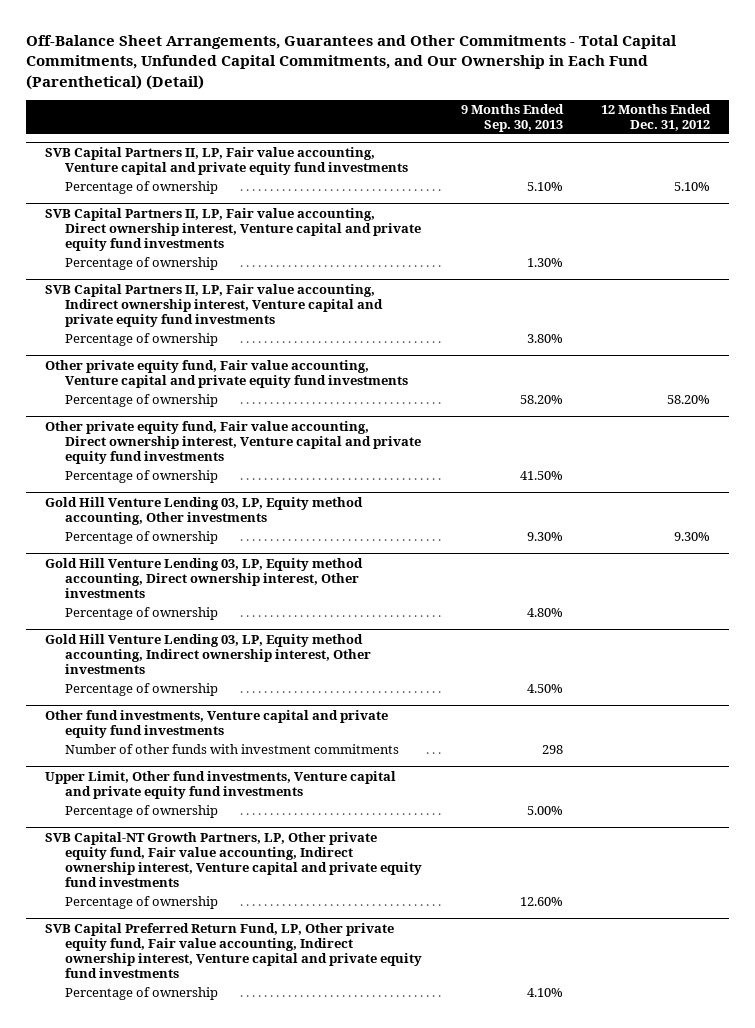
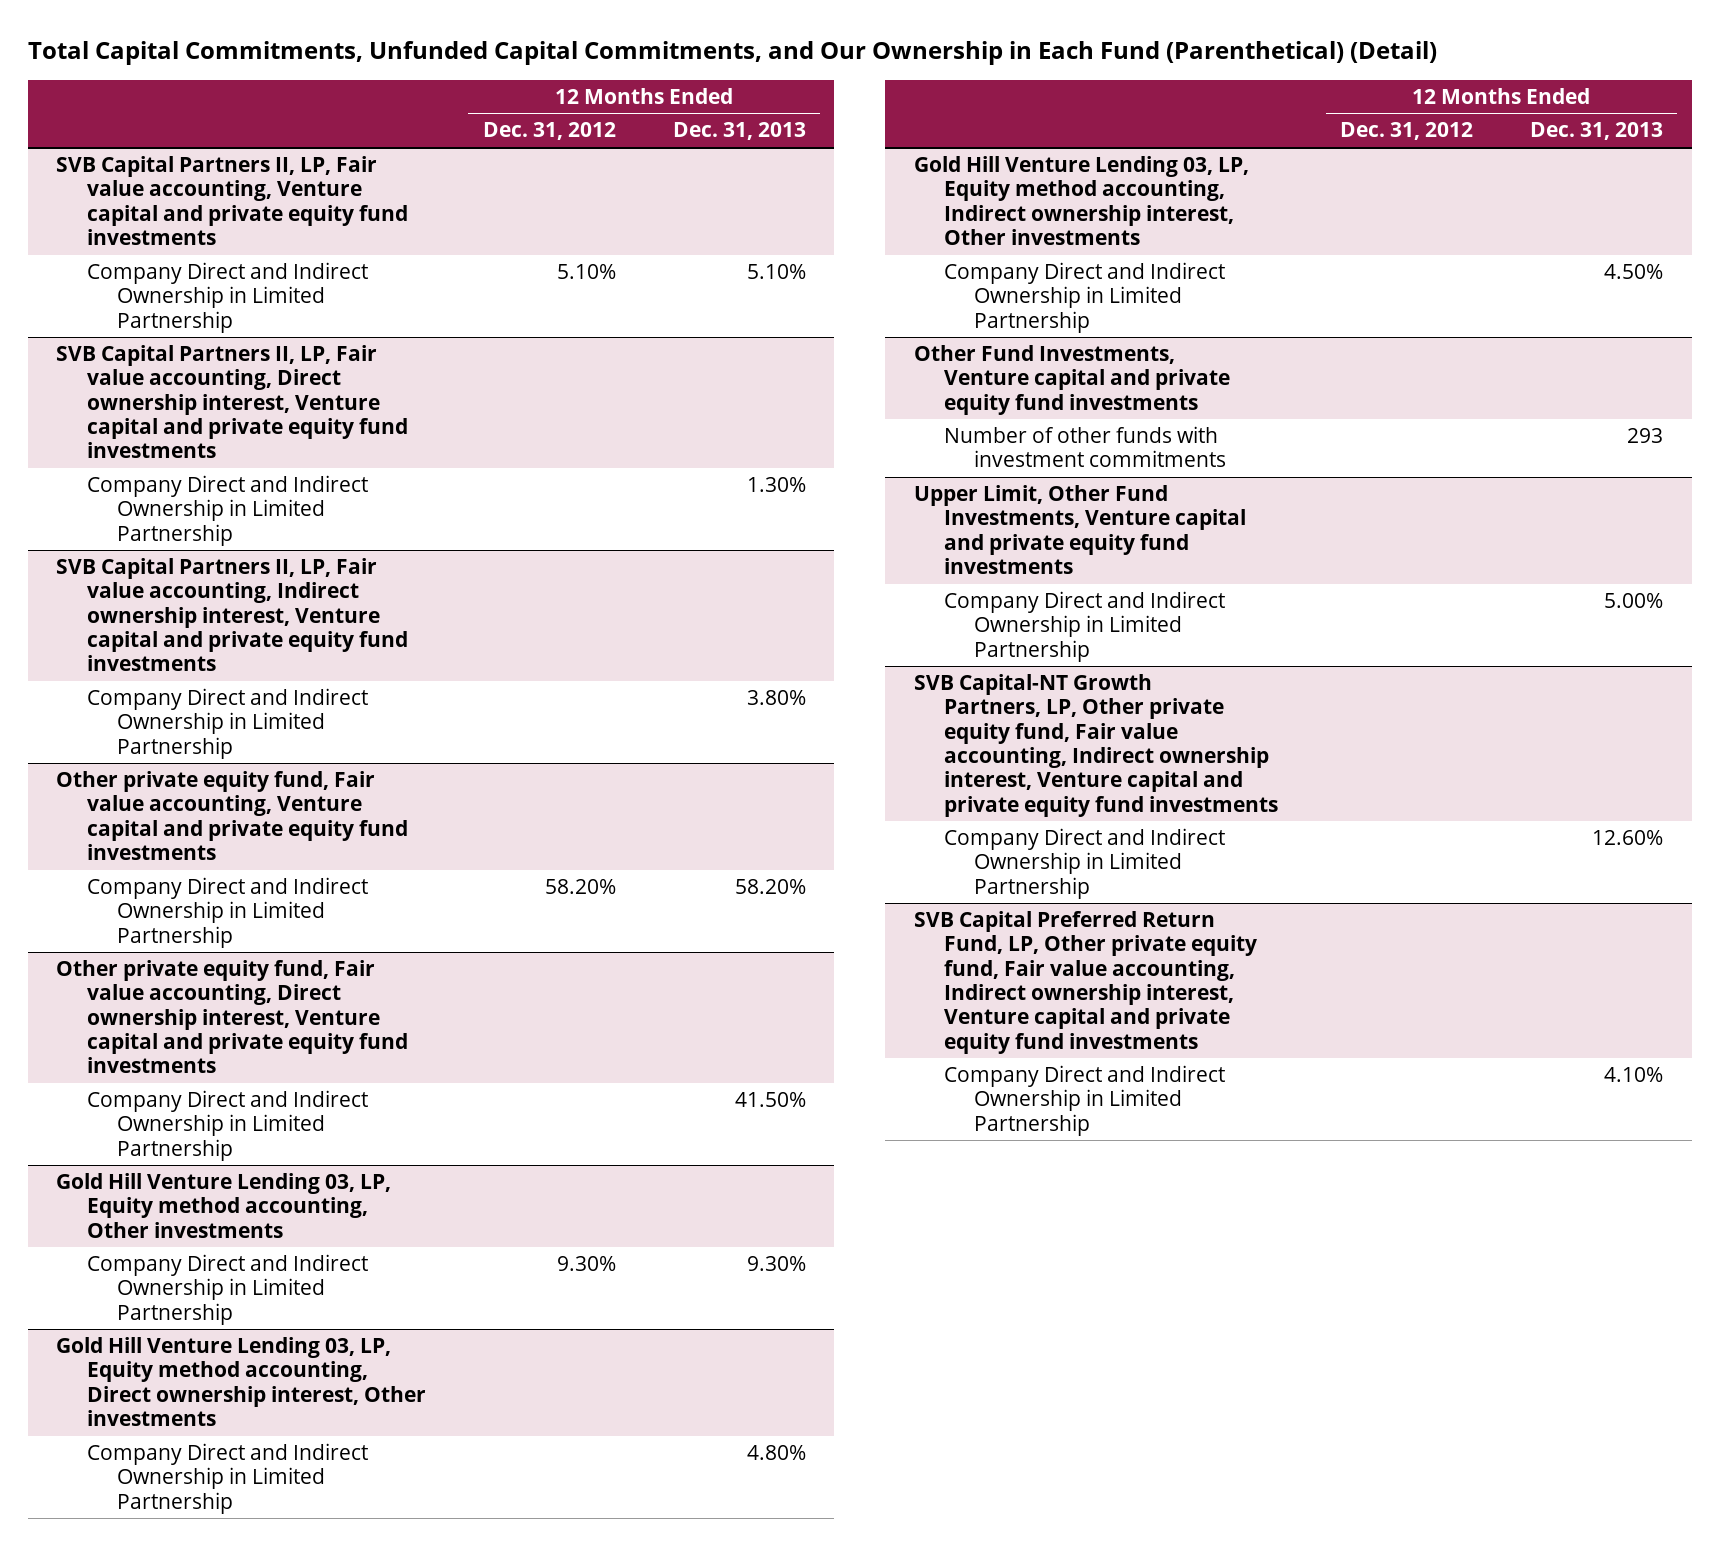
[25,35,677,90] Off-Balance Sheet Arrangements, Guarantees and Other Commitments - Total Capital Commitments, Unfunded Capital Commitments, and Our Ownership in Each Fund (Parenthetical) (Detail) -> [27,41,1437,66] Total Capital Commitments, Unfunded Capital Commitments, and Our Ownership in Each Fund (Parenthetical) (Detail)
[460,103,564,133] 9 Months Ended Sep. 30, 2013 -> none
none -> [672,122,806,141] Dec. 31, 2013
[65,181,219,195] Percentage of ownership -> [86,262,368,333] Company Direct and Indirect Ownership in Limited Partnership
[65,257,219,271] Percentage of ownership -> [86,475,368,546] Company Direct and Indirect Ownership in Limited Partnership
[65,333,219,347] Percentage of ownership -> [86,688,368,759] Company Direct and Indirect Ownership in Limited Partnership
[65,394,219,408] Percentage of ownership -> [86,877,368,948] Company Direct and Indirect Ownership in Limited Partnership
[65,470,219,484] Percentage of ownership -> [86,1090,368,1161] Company Direct and Indirect Ownership in Limited Partnership
[65,531,219,545] Percentage of ownership -> [86,1254,368,1325] Company Direct and Indirect Ownership in Limited Partnership
[65,607,219,621] Percentage of ownership -> [86,1443,368,1514] Company Direct and Indirect Ownership in Limited Partnership
[65,683,219,697] Percentage of ownership -> [943,262,1225,333] Company Direct and Indirect Ownership in Limited Partnership
[45,709,389,738] Other fund investments, Venture capital and private equity fund investments -> [913,345,1230,415] Other Fund Investments, Venture capital and private equity fund investments
[45,770,397,799] Upper Limit, Other fund investments, Venture capital and private equity fund investments -> [913,485,1246,575] Upper Limit, Other Fund Investments, Venture capital and private equity fund investments
[65,805,219,819] Percentage of ownership -> [943,591,1225,662] Company Direct and Indirect Ownership in Limited Partnership
[65,896,219,910] Percentage of ownership -> [943,828,1225,899] Company Direct and Indirect Ownership in Limited Partnership
[65,987,219,1001] Percentage of ownership -> [943,1065,1225,1136] Company Direct and Indirect Ownership in Limited Partnership

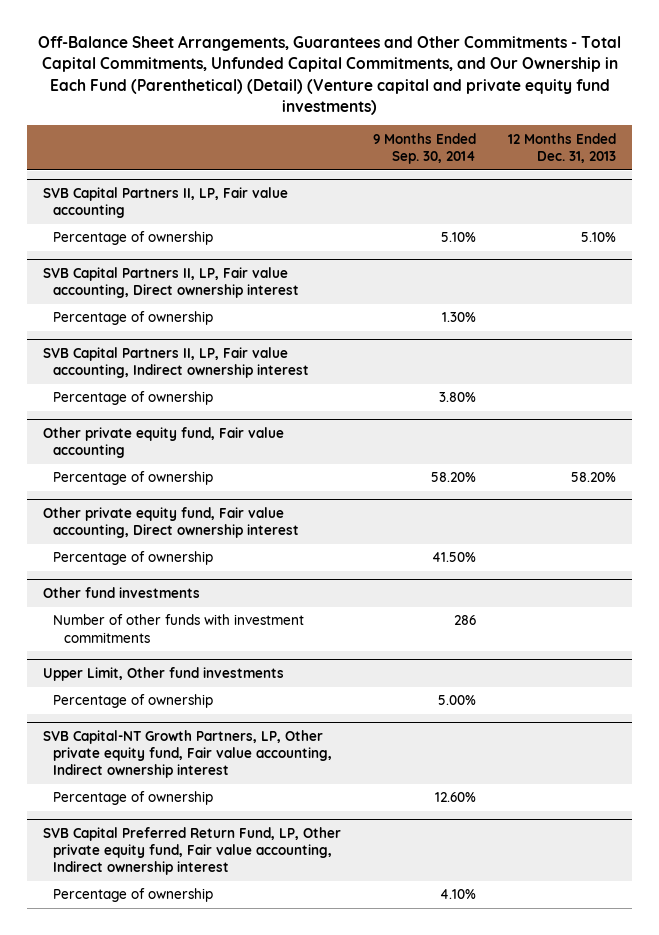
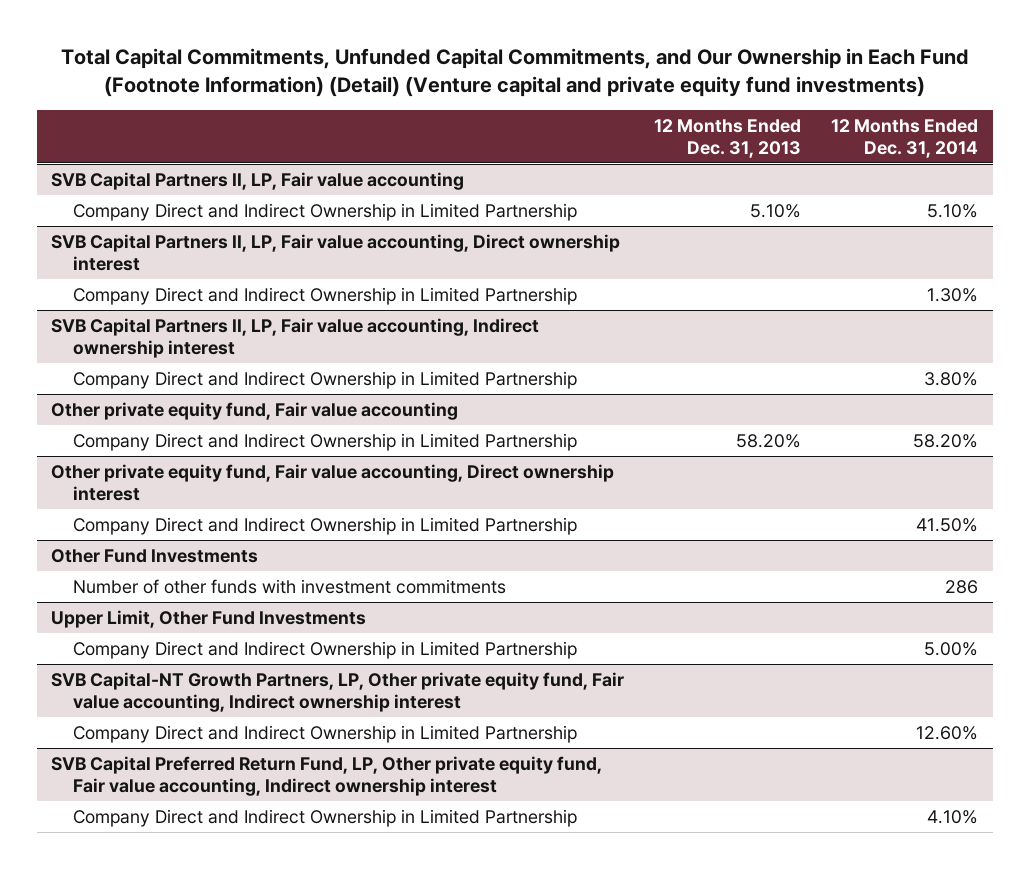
[37,35,621,115] Off-Balance Sheet Arrangements, Guarantees and Other Commitments - Total Capital Commitments, Unfunded Capital Commitments, and Our Ownership in Each Fund (Parenthetical) (Detail) (Venture capital and private equity fund investments) -> [60,48,969,98] Total Capital Commitments, Unfunded Capital Commitments, and Our Ownership in Each Fund (Footnote Information) (Detail) (Venture capital and private equity fund investments)
[373,132,477,165] 9 Months Ended Sep. 30, 2014 -> none
none -> [830,118,978,158] 12 Months Ended Dec. 31, 2014
[53,231,214,246] Percentage of ownership -> [72,202,577,221] Company Direct and Indirect Ownership in Limited Partnership
[53,311,214,326] Percentage of ownership -> [72,286,577,305] Company Direct and Indirect Ownership in Limited Partnership
[53,391,214,406] Percentage of ownership -> [72,370,577,389] Company Direct and Indirect Ownership in Limited Partnership
[53,471,214,486] Percentage of ownership -> [72,432,577,451] Company Direct and Indirect Ownership in Limited Partnership
[53,551,214,566] Percentage of ownership -> [72,516,577,535] Company Direct and Indirect Ownership in Limited Partnership
[42,586,200,598] Other fund investments -> [51,548,259,563] Other Fund Investments
[42,666,284,681] Upper Limit, Other fund investments -> [51,609,367,628] Upper Limit, Other Fund Investments
[53,694,214,709] Percentage of ownership -> [72,640,577,659] Company Direct and Indirect Ownership in Limited Partnership
[53,791,214,806] Percentage of ownership -> [72,724,577,743] Company Direct and Indirect Ownership in Limited Partnership
[53,888,214,903] Percentage of ownership -> [72,808,577,827] Company Direct and Indirect Ownership in Limited Partnership

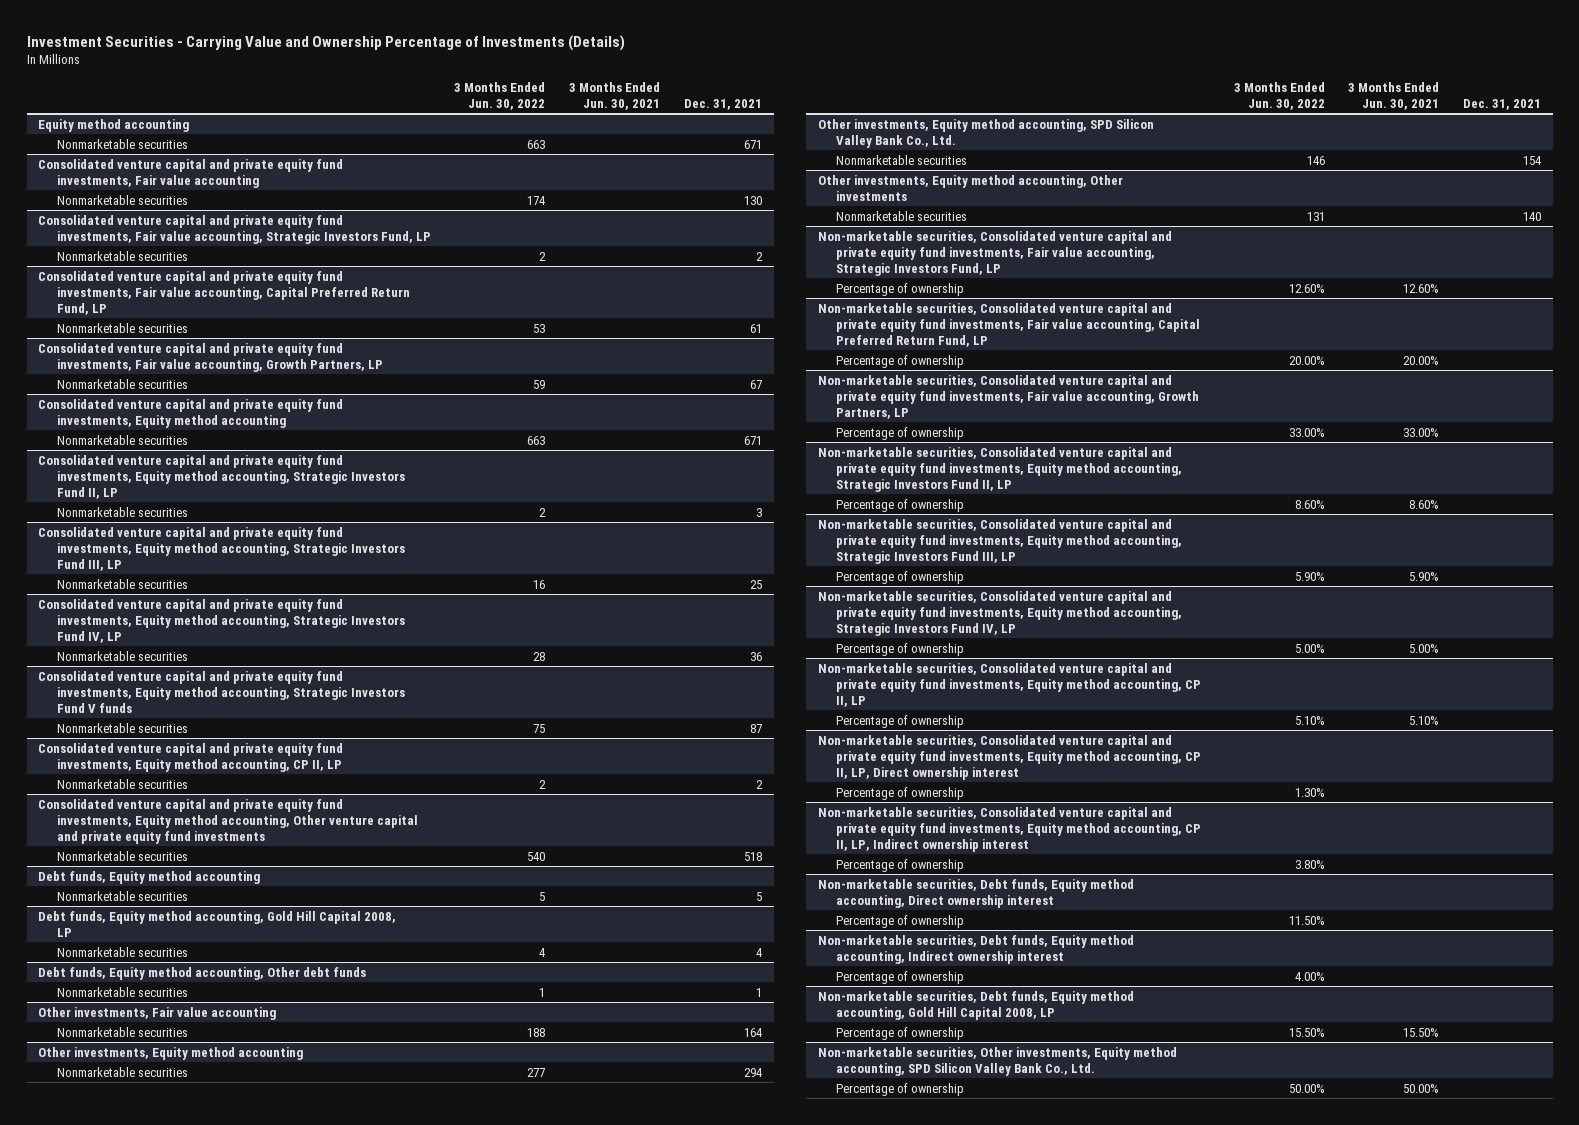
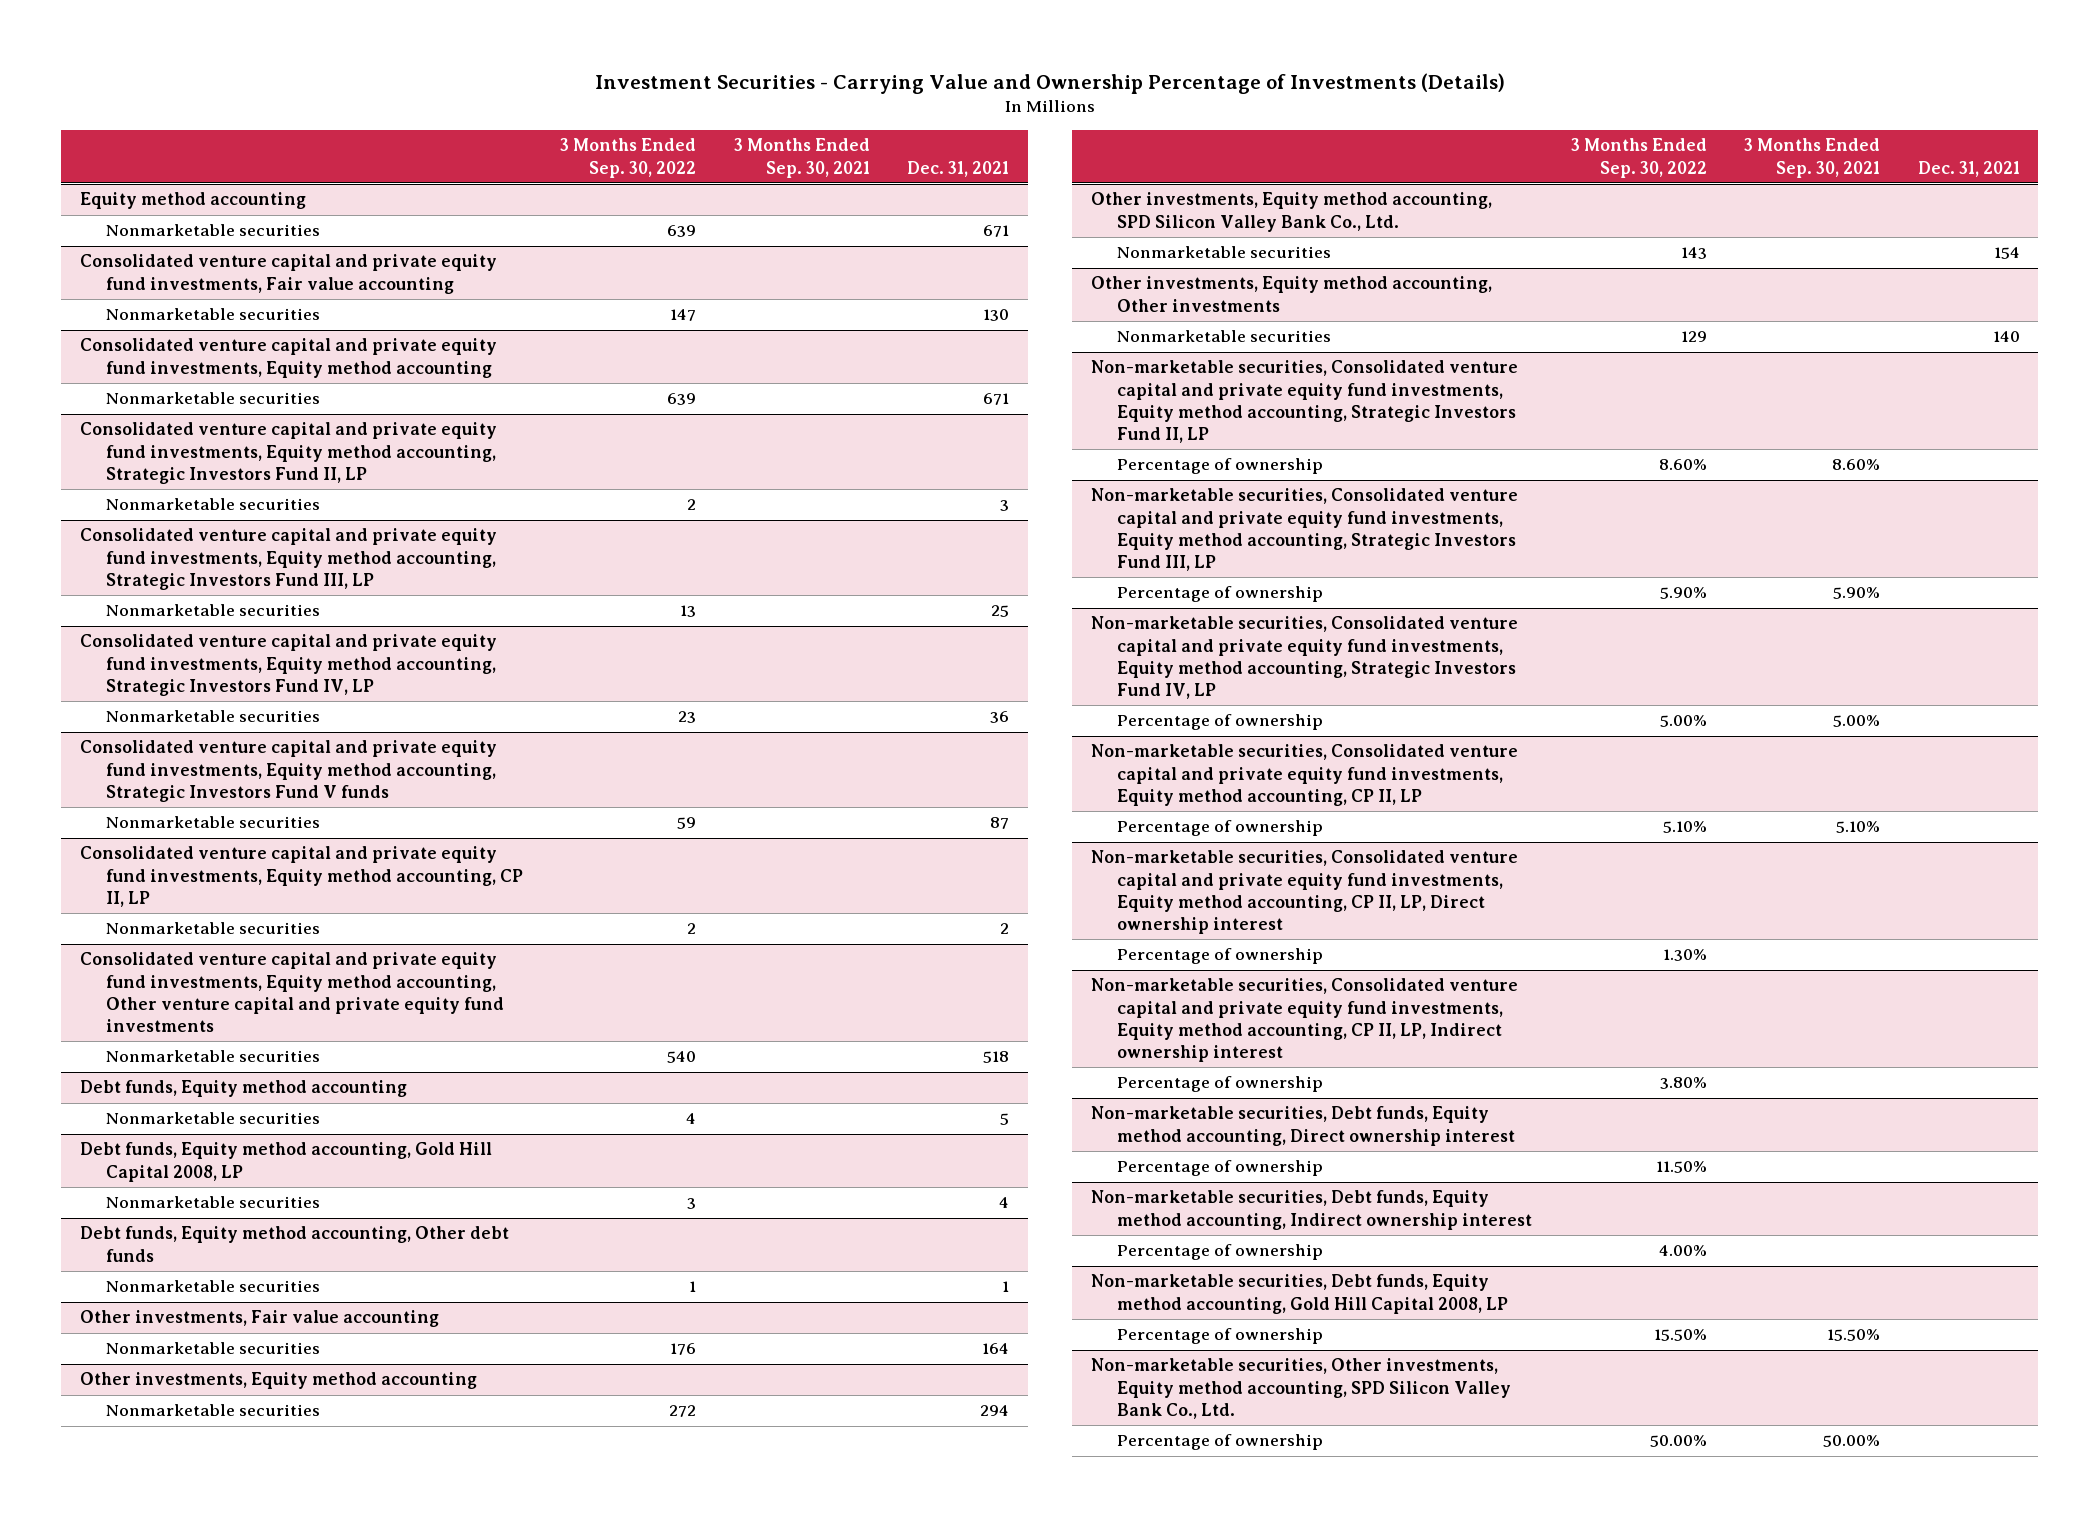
[454,81,546,110] 3 Months Ended Jun. 30, 2022 -> none
[569,81,661,110] 3 Months Ended Jun. 30, 2021 -> none
none -> [560,138,697,178] 3 Months Ended Sep. 30, 2022
none -> [733,138,870,178] 3 Months Ended Sep. 30, 2021
[38,214,431,244] Consolidated venture capital and private equity fund investments, Fair value accounting, Strategic Investors Fund, LP -> none
[56,250,188,261] Nonmarketable securities -> none
[38,270,410,315] Consolidated venture capital and private equity fund investments, Fair value accounting, Capital Preferred Return Fund, LP -> none
[56,322,188,333] Nonmarketable securities -> none
[38,342,383,372] Consolidated venture capital and private equity fund investments, Fair value accounting, Growth Partners, LP -> none
[56,378,188,389] Nonmarketable securities -> none
[817,230,1172,276] Non-marketable securities, Consolidated venture capital and private equity fund investments, Fair value accounting, Strategic Investors Fund, LP -> none
[835,282,964,296] Percentage of ownership -> none
[817,302,1200,347] Non-marketable securities, Consolidated venture capital and private equity fund investments, Fair value accounting, Capital Preferred Return Fund, LP -> none
[835,354,964,368] Percentage of ownership -> none
[817,374,1199,419] Non-marketable securities, Consolidated venture capital and private equity fund investments, Fair value accounting, Growth Partners, LP -> none
[835,426,964,440] Percentage of ownership -> none

